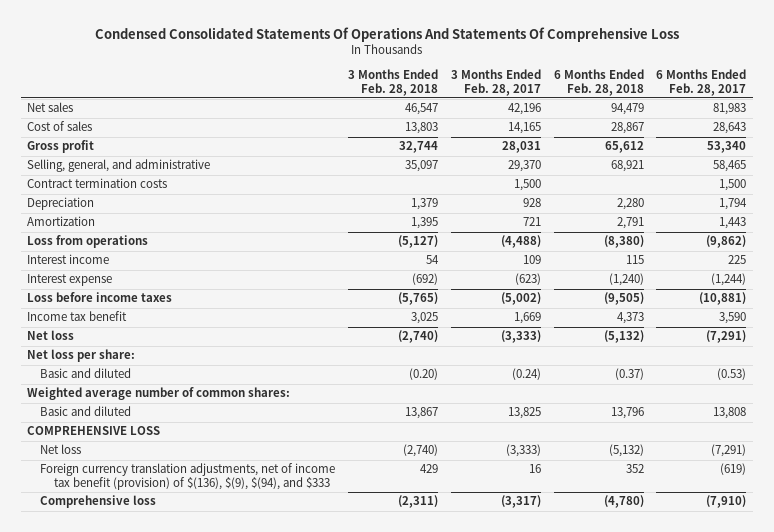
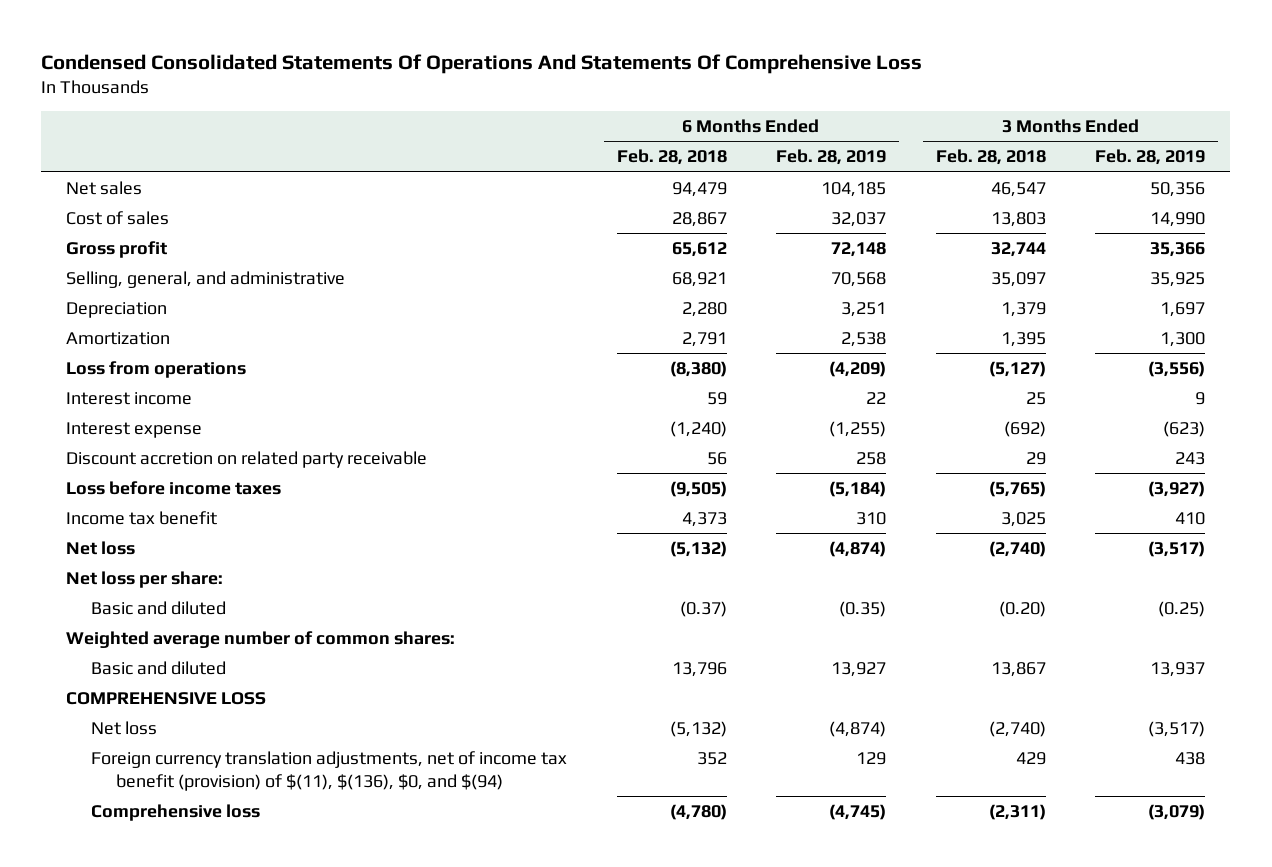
[450,69,541,96] 3 Months Ended Feb. 28, 2017 -> none
[656,69,747,96] 6 Months Ended Feb. 28, 2017 -> none
none -> [776,149,887,166] Feb. 28, 2019
none -> [1095,149,1206,166] Feb. 28, 2019
[27,178,168,189] Contract termination costs -> none
[426,255,440,265] 54 -> [1025,391,1046,405] 25
[625,255,644,265] 115 -> [706,391,727,405] 59
none -> [66,450,428,468] Discount accretion on related party receivable
[40,463,336,491] Foreign currency translation adjustments, net of income tax benefit (provision) of $(136), $(9), $(94), and $333 -> [91,750,568,791] Foreign currency translation adjustments, net of income tax benefit (provision) of $(11), $(136), $0, and $(94)

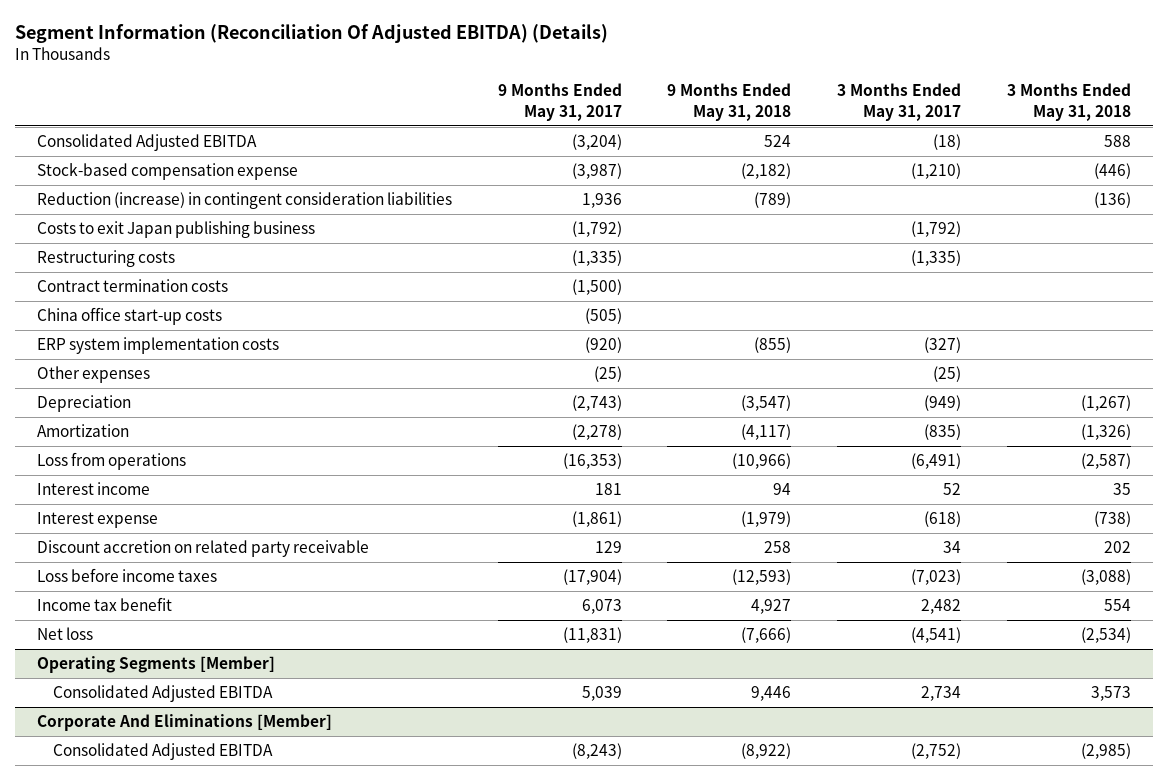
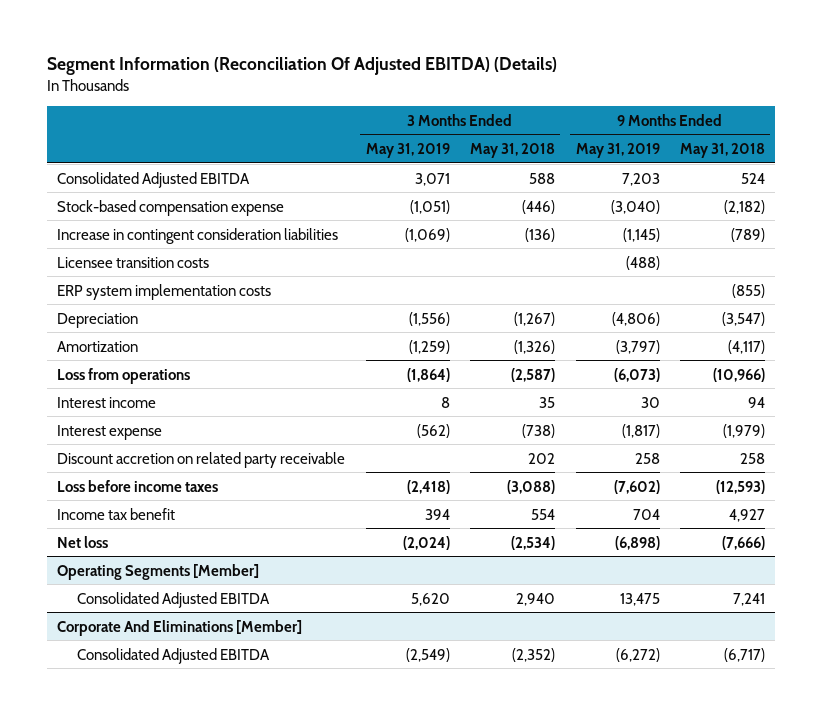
[497,83,622,121] 9 Months Ended May 31, 2017 -> none
[836,83,961,121] 3 Months Ended May 31, 2017 -> none
none -> [365,143,450,159] May 31, 2019
none -> [575,143,660,159] May 31, 2019
[37,221,316,239] Costs to exit Japan publishing business -> none
[37,250,176,268] Restructuring costs -> none
[37,279,229,293] Contract termination costs -> none
[37,307,223,326] China office start-up costs -> none
[37,192,453,210] Reduction (increase) in contingent consideration liabilities -> [57,227,339,244] Increase in contingent consideration liabilities
none -> [57,256,210,268] Licensee transition costs
[37,366,151,384] Other expenses -> none
[751,686,792,702] 9,446 -> [733,592,766,606] 7,241
[1090,686,1131,702] 3,573 -> [516,592,556,606] 2,940
[741,743,792,760] (8,922) -> [724,647,766,662] (6,717)
[1080,743,1131,760] (2,985) -> [512,647,556,662] (2,352)

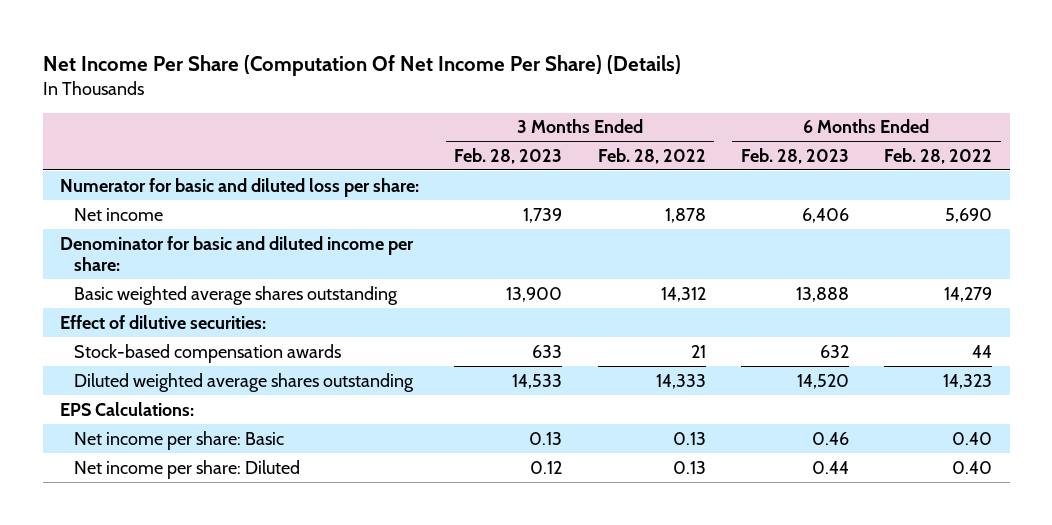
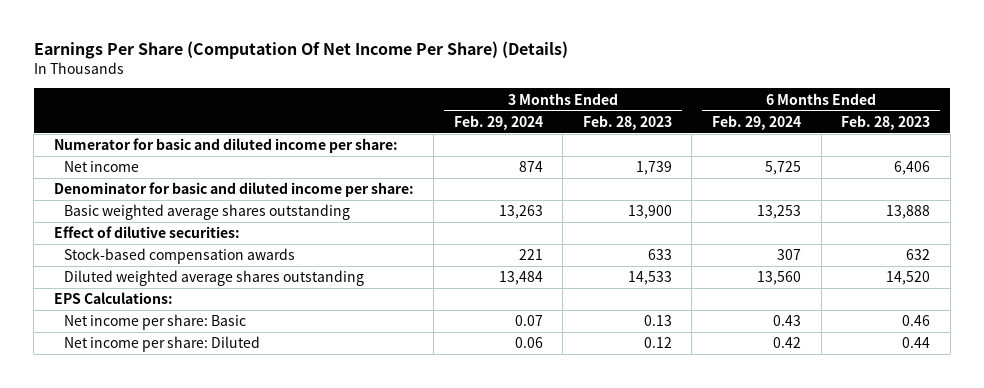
[42,54,681,76] Net Income Per Share (Computation Of Net Income Per Share) (Details) -> [33,41,568,60] Earnings Per Share (Computation Of Net Income Per Share) (Details)
[597,147,706,164] Feb. 28, 2022 -> none
[884,147,993,164] Feb. 28, 2022 -> none
none -> [453,114,543,130] Feb. 29, 2024
none -> [712,114,802,130] Feb. 29, 2024
[60,177,420,197] Numerator for basic and diluted loss per share: -> [53,138,398,154] Numerator for basic and diluted income per share:

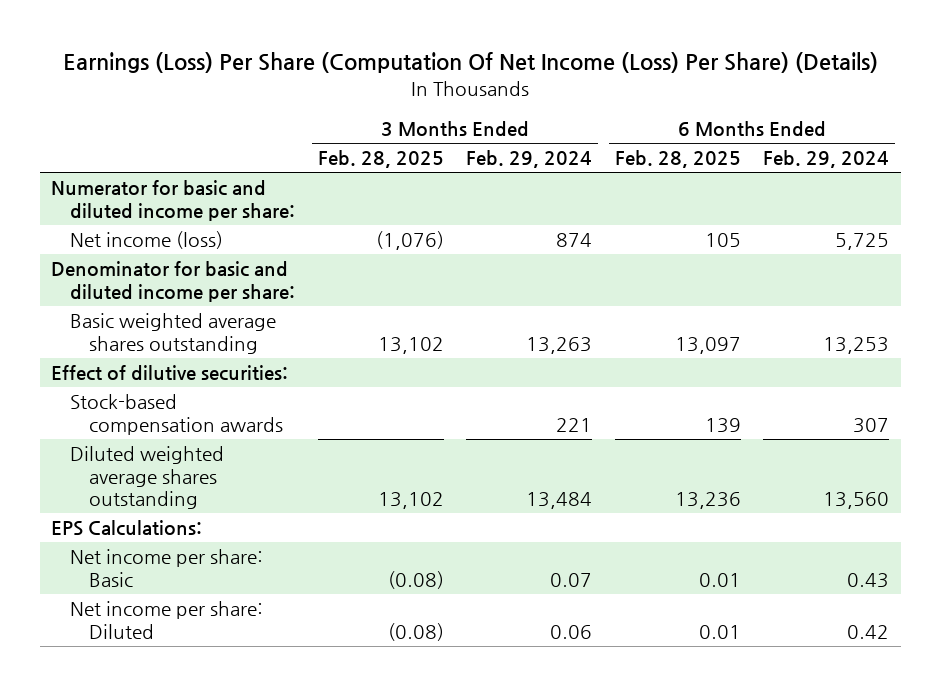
[33,41,568,60] Earnings Per Share (Computation Of Net Income Per Share) (Details) -> [63,52,879,74] Earnings (Loss) Per Share (Computation Of Net Income (Loss) Per Share) (Details)
[582,114,672,130] Feb. 28, 2023 -> none
[841,114,931,130] Feb. 28, 2023 -> none
none -> [317,150,444,169] Feb. 28, 2025
none -> [614,150,741,169] Feb. 28, 2025
[64,161,140,173] Net income -> [70,231,224,250] Net income (loss)

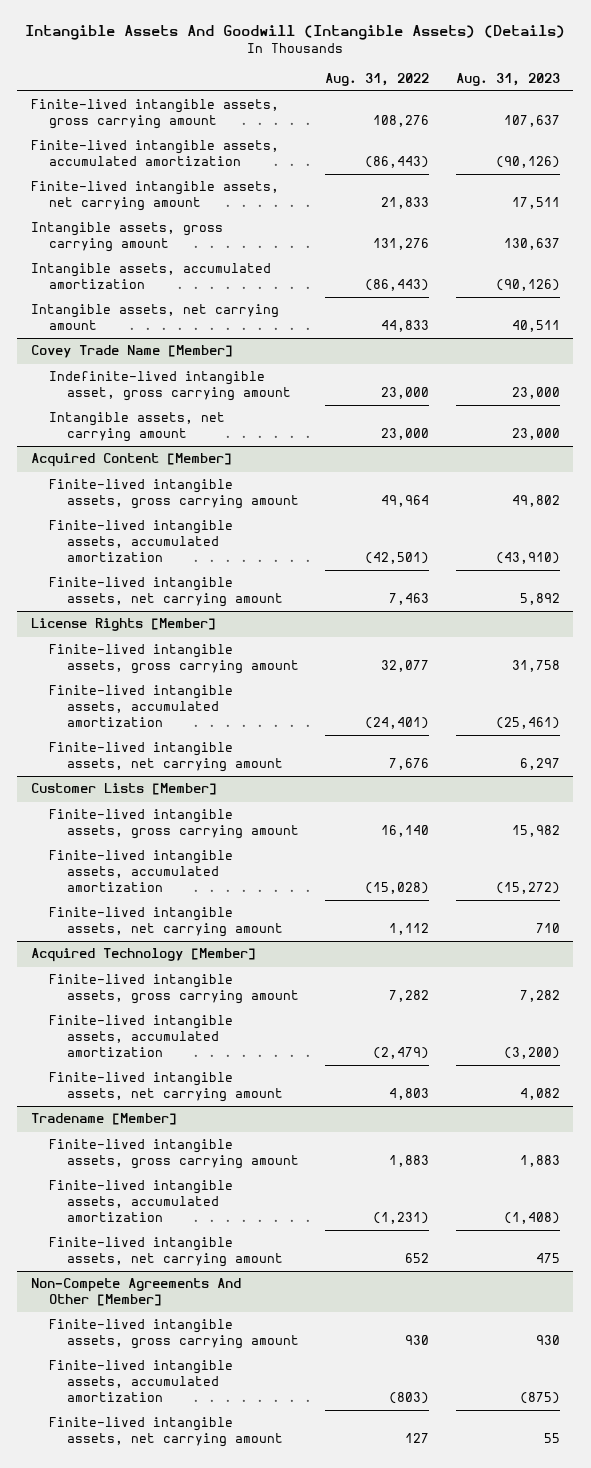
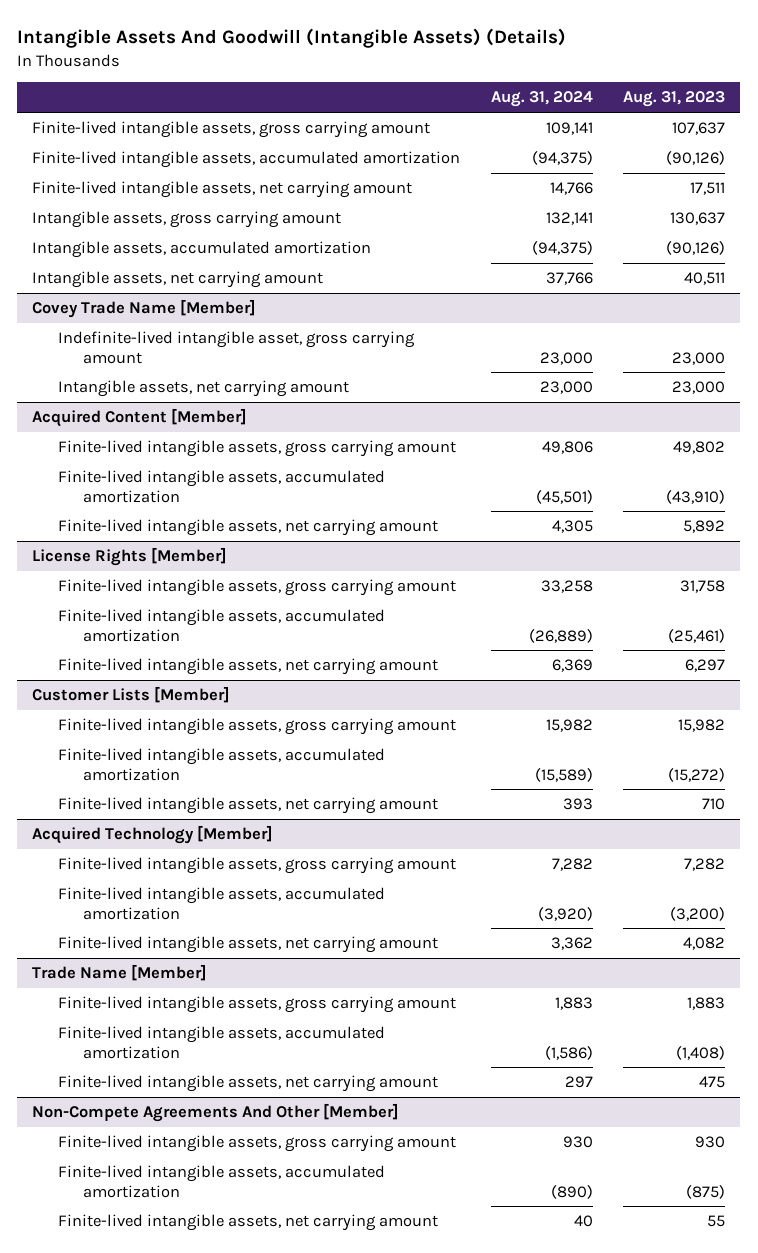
[325,72,430,86] Aug. 31, 2022 -> none
none -> [490,91,593,108] Aug. 31, 2024
[30,1113,177,1126] Tradename [Member] -> [32,964,208,982] Trade Name [Member]

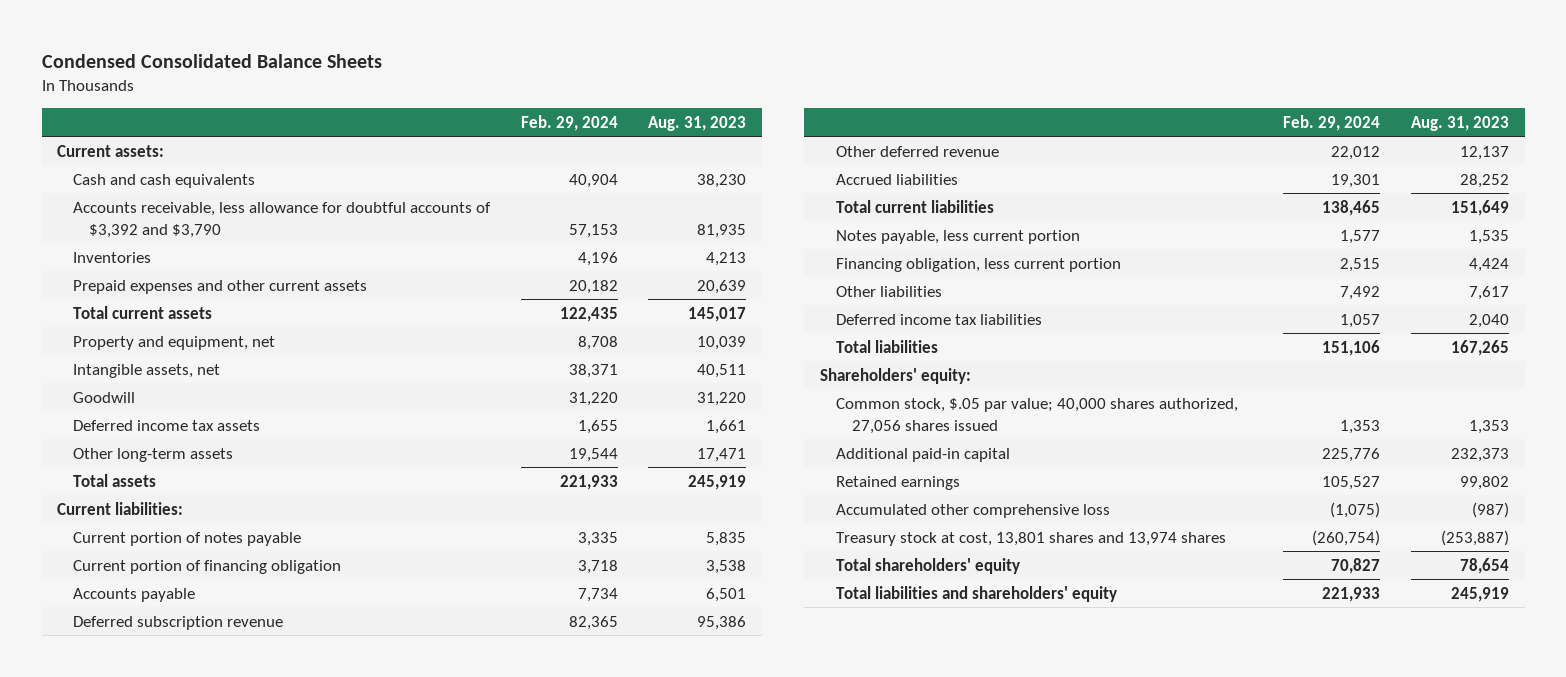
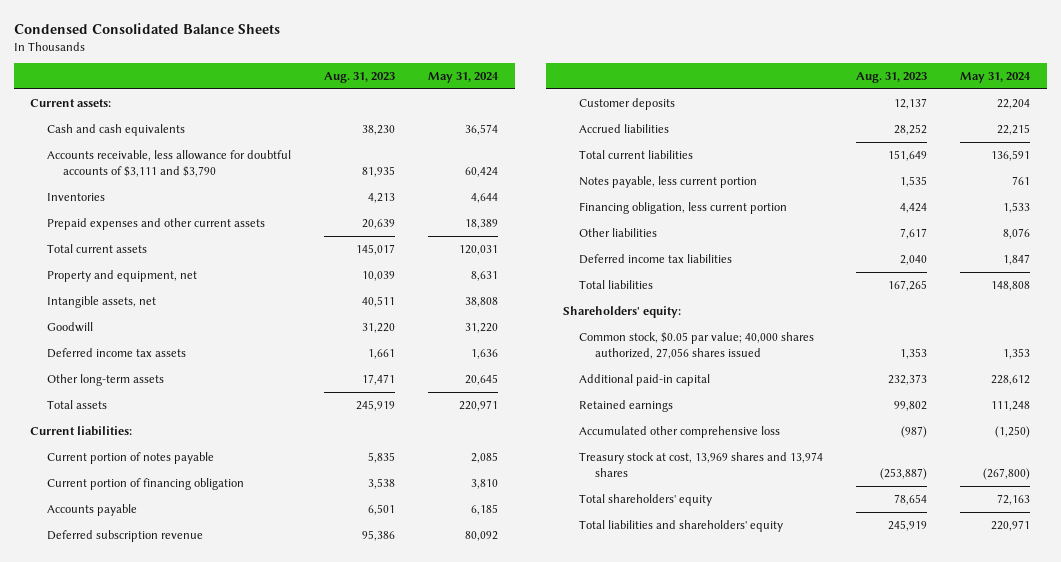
[520,114,618,131] Feb. 29, 2024 -> none
none -> [427,72,499,84] May 31, 2024
[72,201,491,238] Accounts receivable, less allowance for doubtful accounts of $3,392 and $3,790 -> [46,149,291,177] Accounts receivable, less allowance for doubtful accounts of $3,111 and $3,790
[835,145,999,157] Other deferred revenue -> [578,97,675,110] Customer deposits
[835,397,1238,434] Common stock, $.05 par value; 40,000 shares authorized, 27,056 shares issued -> [578,331,814,359] Common stock, $0.05 par value; 40,000 shares authorized, 27,056 shares issued
[835,531,1226,546] Treasury stock at cost, 13,801 shares and 13,974 shares -> [578,451,823,477] Treasury stock at cost, 13,969 shares and 13,974 shares

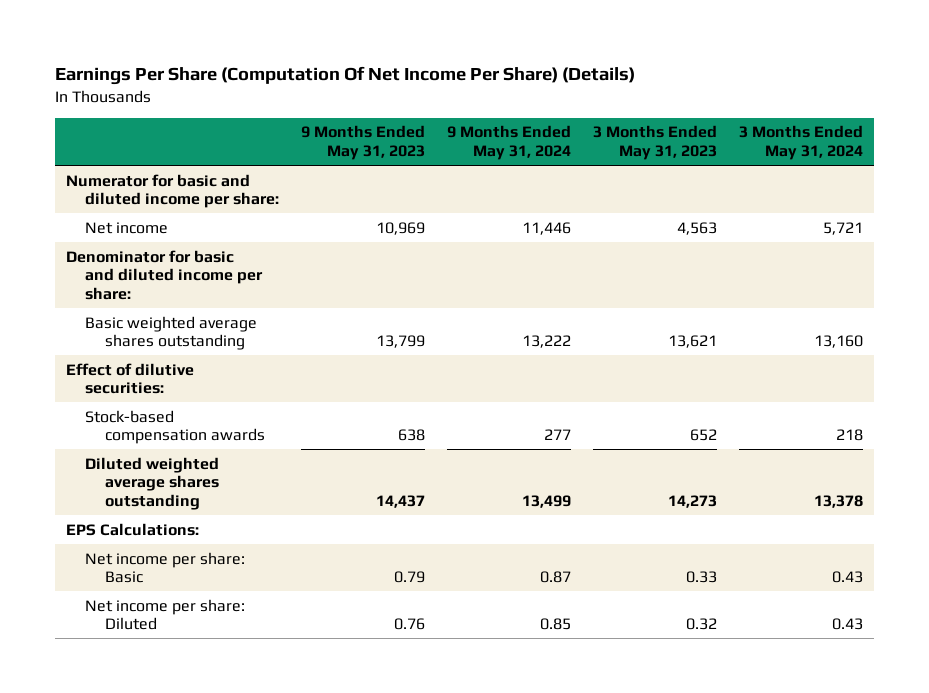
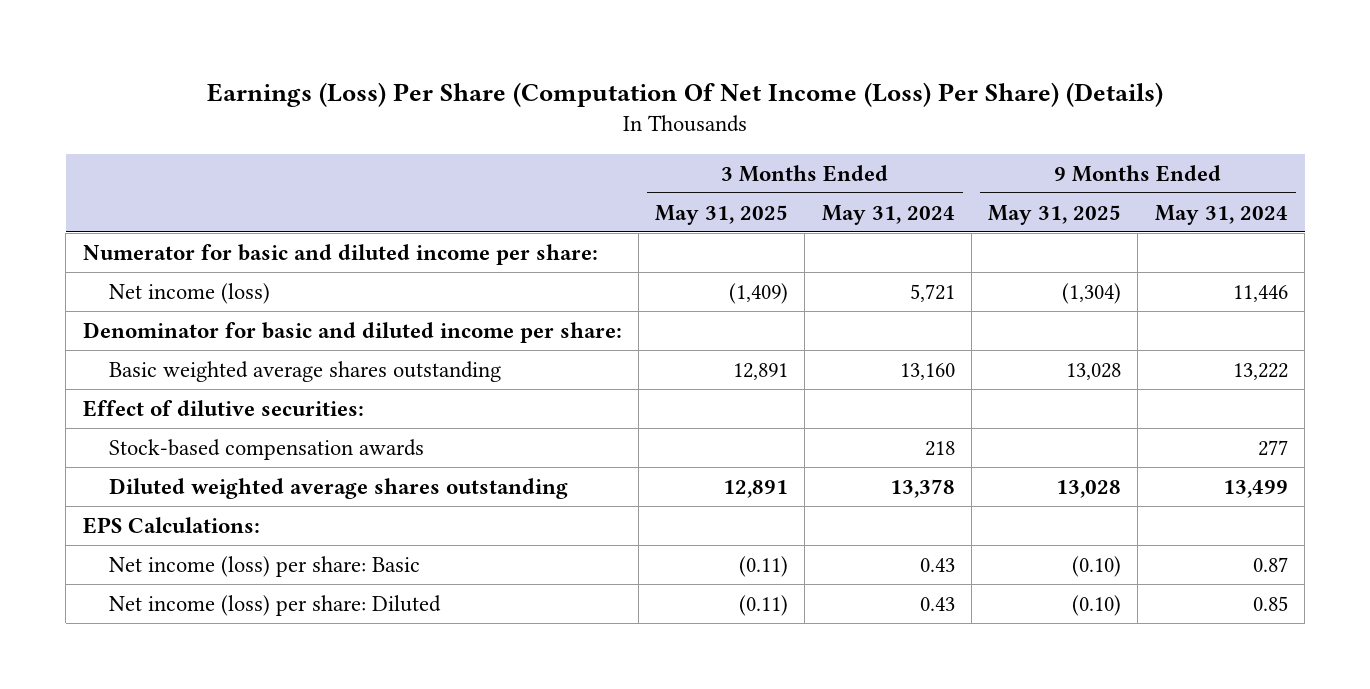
[55,66,636,86] Earnings Per Share (Computation Of Net Income Per Share) (Details) -> [207,81,1164,107] Earnings (Loss) Per Share (Computation Of Net Income (Loss) Per Share) (Details)
[301,125,426,160] 9 Months Ended May 31, 2023 -> none
[593,125,718,160] 3 Months Ended May 31, 2023 -> none
none -> [655,204,789,225] May 31, 2025
none -> [988,204,1122,225] May 31, 2025
[85,221,169,234] Net income -> [108,282,270,304] Net income (loss)
[85,551,246,584] Net income per share: Basic -> [108,555,420,577] Net income (loss) per share: Basic
[85,598,246,631] Net income per share: Diluted -> [108,594,441,616] Net income (loss) per share: Diluted

